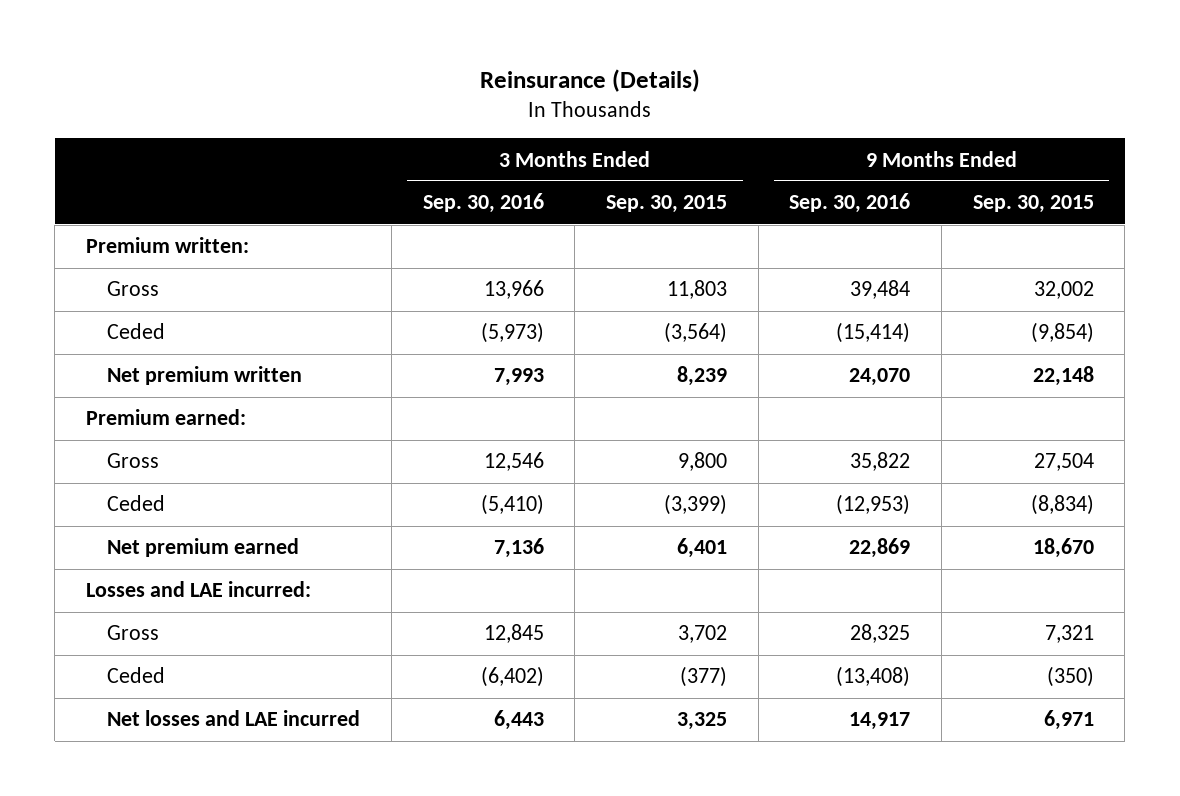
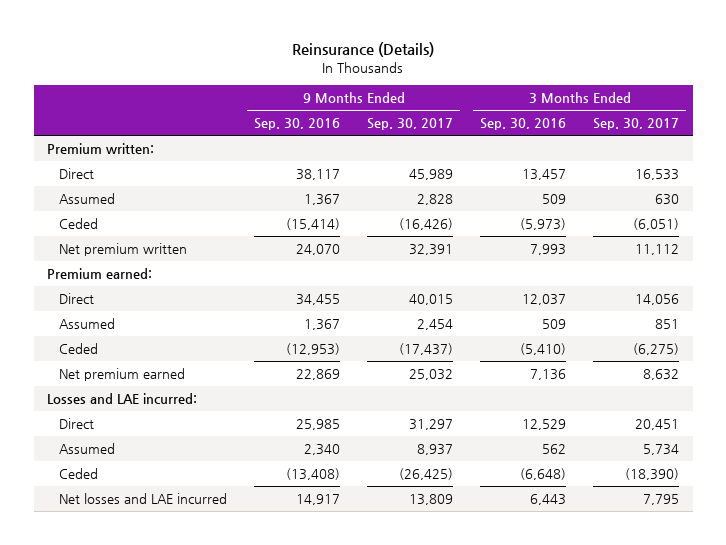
[606,195,728,214] Sep. 30, 2015 -> none
[972,195,1094,214] Sep. 30, 2015 -> none
none -> [367,118,454,131] Sep. 30, 2017
none -> [593,118,680,131] Sep. 30, 2017
[107,281,160,297] Gross -> none
none -> [59,168,95,180] Direct
none -> [59,193,116,205] Assumed
[107,453,160,469] Gross -> none
none -> [59,293,95,305] Direct
none -> [59,318,116,330] Assumed
[107,625,160,641] Gross -> none
none -> [59,418,95,430] Direct
none -> [59,443,116,455] Assumed
[480,666,544,688] (6,402) -> [520,468,567,481] (6,648)

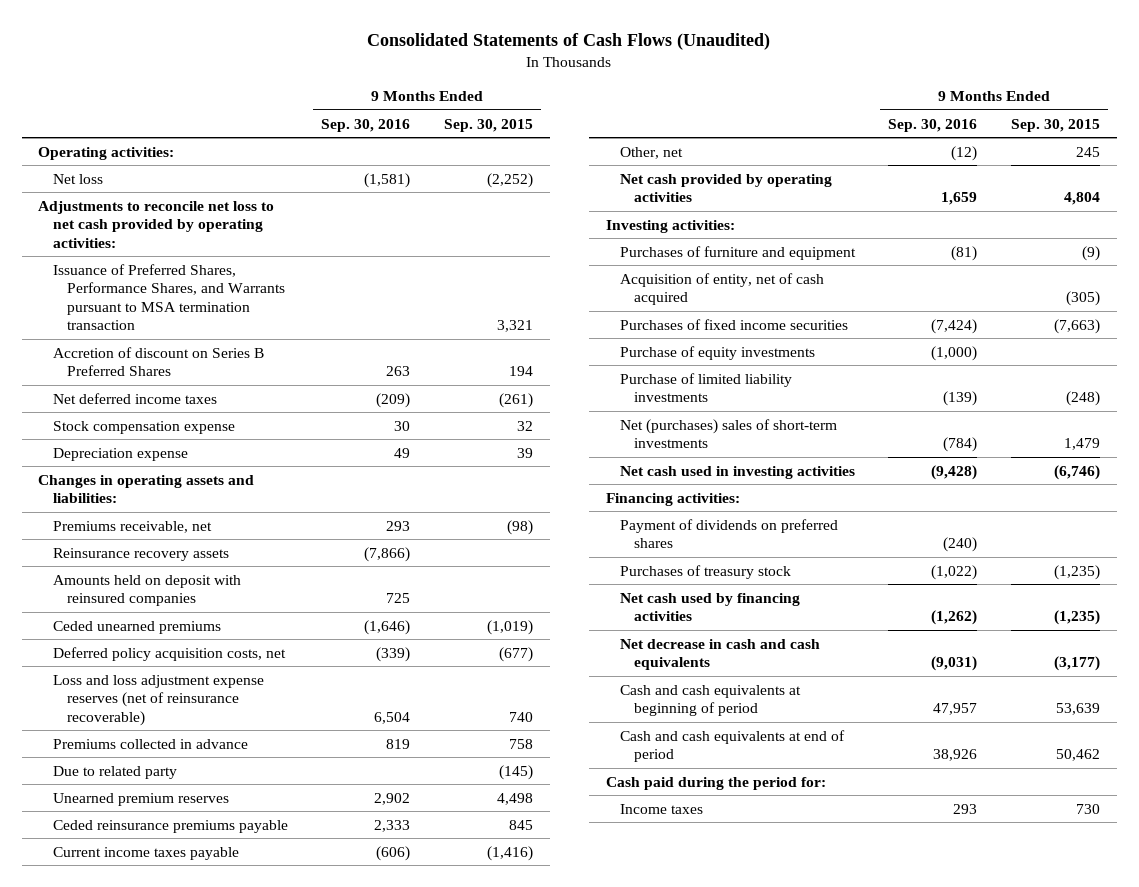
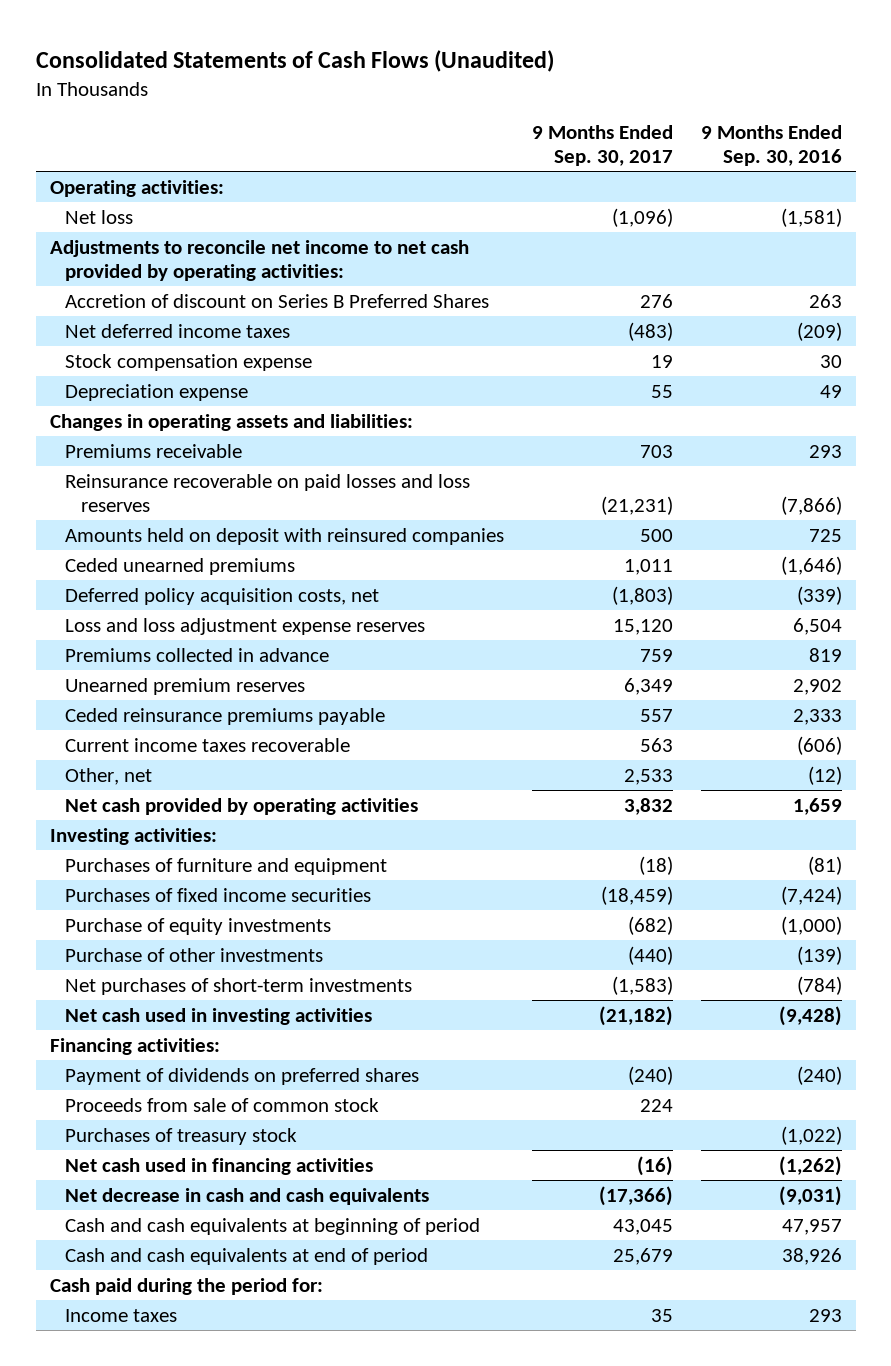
[443,118,533,132] Sep. 30, 2015 -> none
none -> [532,124,674,167] 9 Months Ended Sep. 30, 2017
[52,263,285,331] Issuance of Preferred Shares, Performance Shares, and Warrants pursuant to MSA termination transaction -> none
[38,200,275,248] Adjustments to reconcile net loss to net cash provided by operating activities: -> [49,239,469,281] Adjustments to reconcile net income to net cash provided by operating activities:
[52,520,212,533] Premiums receivable, net -> [65,443,243,458] Premiums receivable
[52,547,229,561] Reinsurance recovery assets -> [65,473,471,512] Reinsurance recoverable on paid losses and loss reserves
[52,674,264,726] Loss and loss adjustment expense reserves (net of reinsurance recoverable) -> [65,617,426,635] Loss and loss adjustment expense reserves
[52,765,177,779] Due to related party -> none
[52,846,239,860] Current income taxes payable -> [65,737,351,752] Current income taxes recoverable
[619,272,824,306] Acquisition of entity, net of cash acquired -> none
[619,372,792,403] Purchase of limited liability investments -> [65,947,324,962] Purchase of other investments
[619,418,837,449] Net (purchases) sales of short-term investments -> [65,977,413,995] Net purchases of short-term investments
none -> [65,1097,380,1112] Proceeds from sale of common stock
[619,592,800,622] Net cash used by financing activities -> [65,1157,374,1175] Net cash used in financing activities

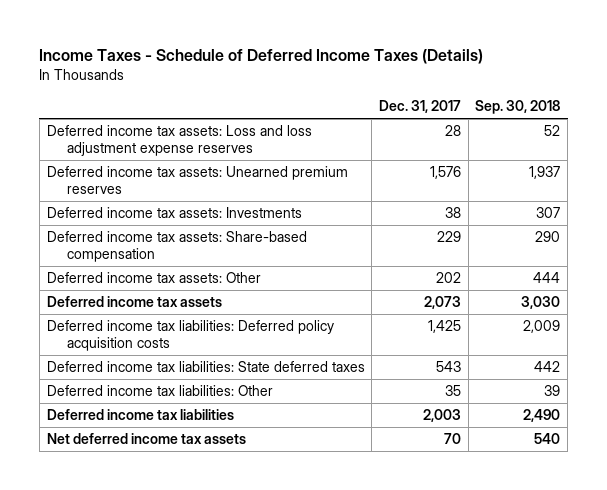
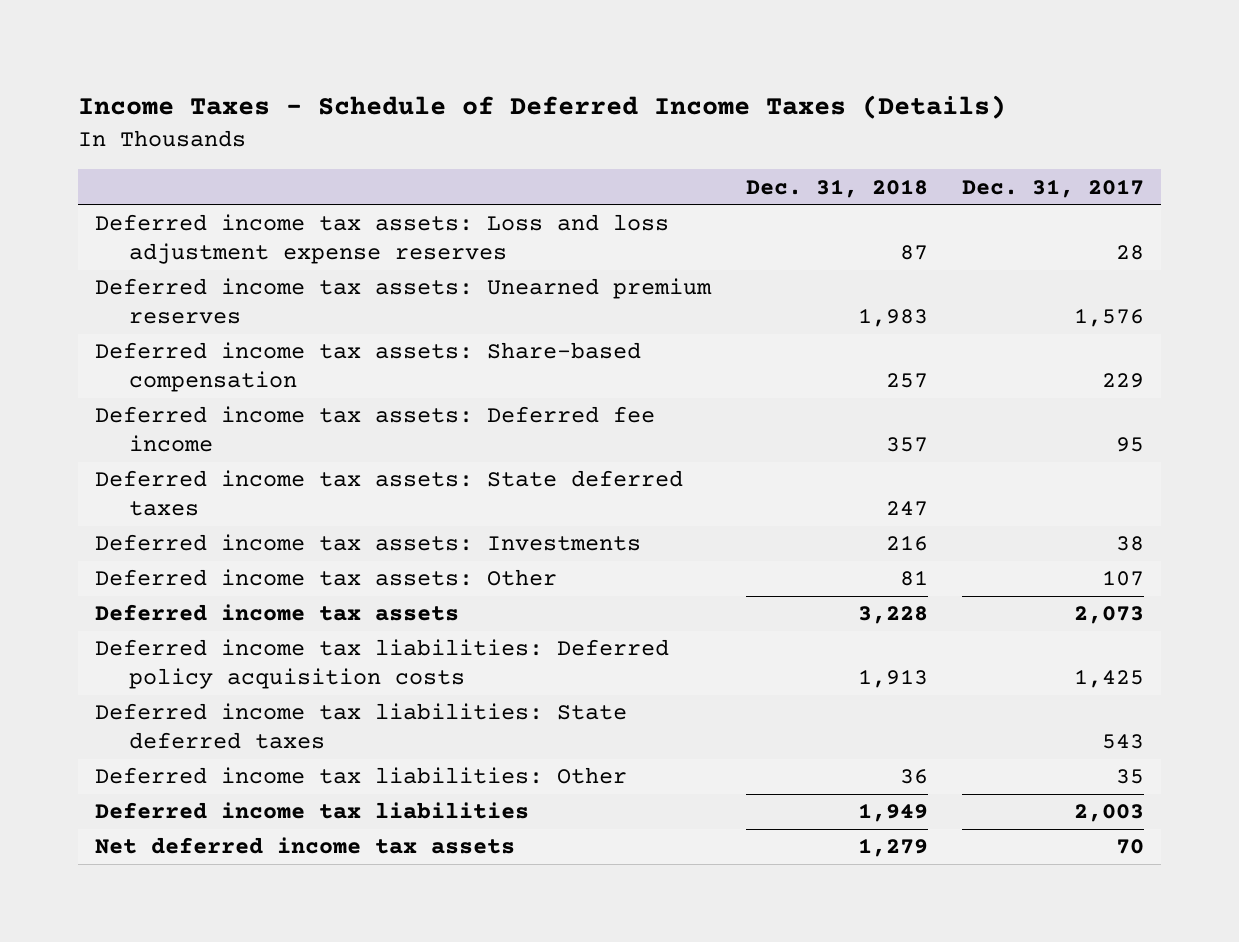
[475,100,561,115] Sep. 30, 2018 -> none
none -> [745,178,928,198] Dec. 31, 2018
none -> [95,406,656,453] Deferred income tax assets: Deferred fee income
none -> [95,470,684,517] Deferred income tax assets: State deferred taxes
[46,207,302,219] Deferred income tax assets: Investments -> [95,534,642,552] Deferred income tax assets: Investments
[435,272,461,284] 202 -> [1102,570,1145,587] 107

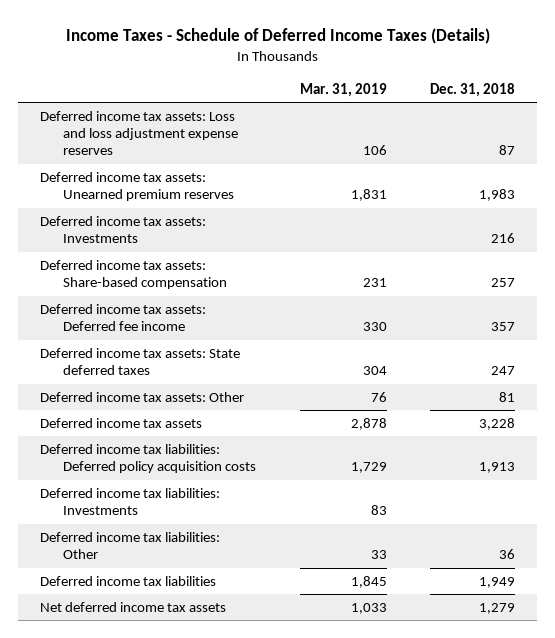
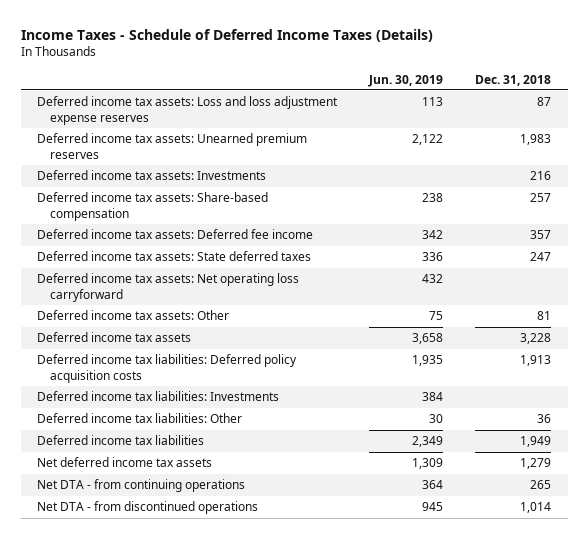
[299,82,387,97] Mar. 31, 2019 -> none
none -> [368,74,444,87] Jun. 30, 2019
none -> [37,273,300,302] Deferred income tax assets: Net operating loss carryforward
none -> [37,479,246,493] Net DTA - from continuing operations
none -> [37,501,259,515] Net DTA - from discontinued operations

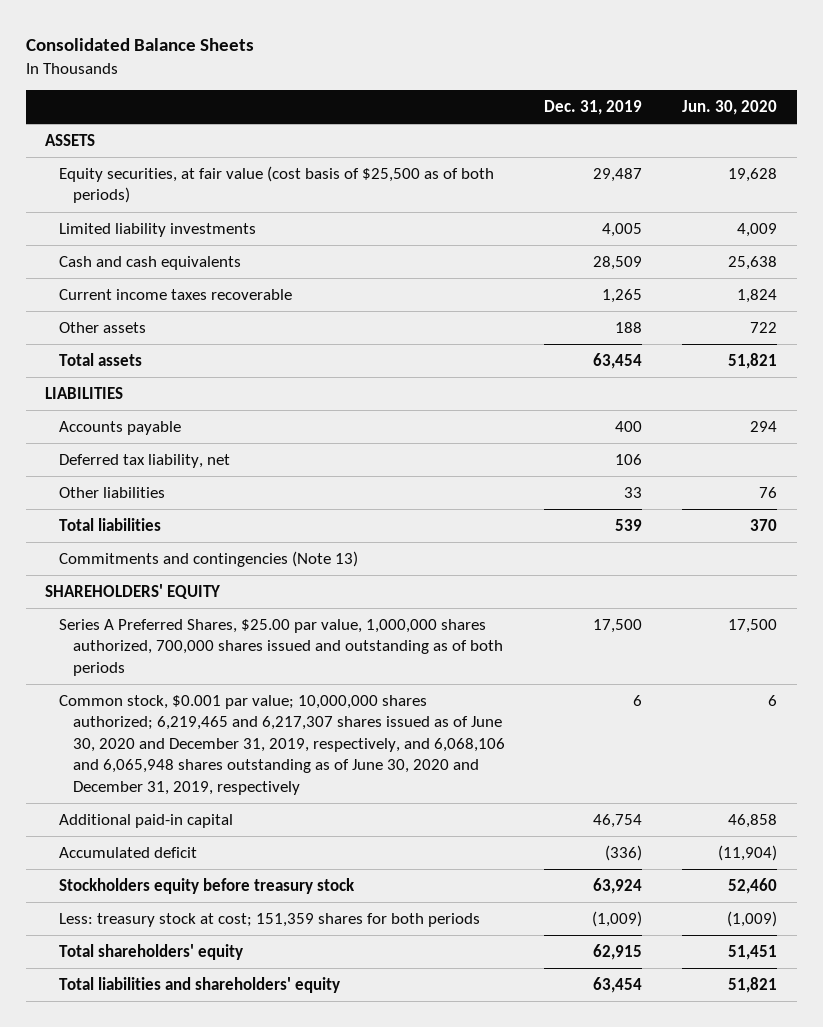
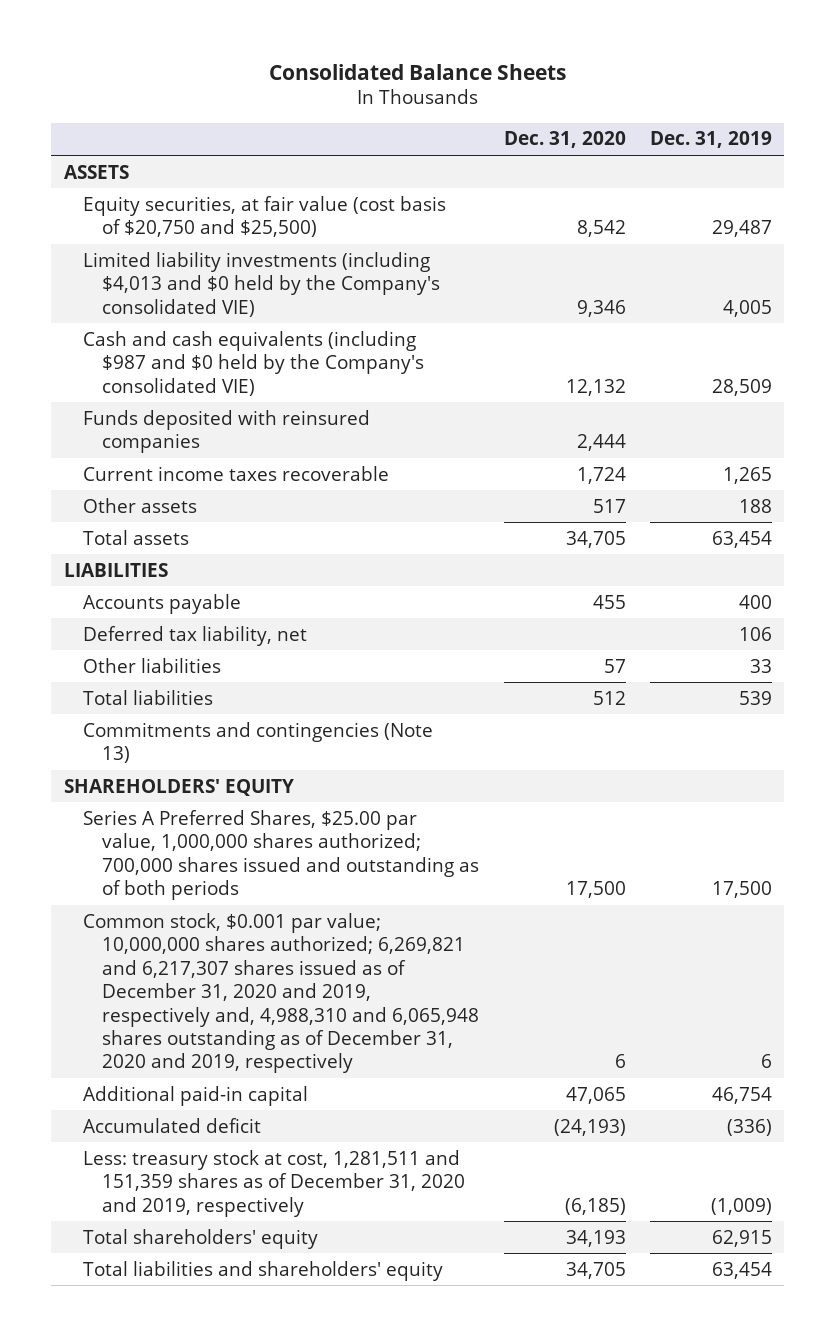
[682,99,778,115] Jun. 30, 2020 -> none
none -> [503,131,626,149] Dec. 31, 2020
[59,222,257,237] Limited liability investments -> none
[59,165,495,204] Equity securities, at fair value (cost basis of $25,500 as of both periods) -> [82,195,446,238] Equity securities, at fair value (cost basis of $20,750 and $25,500)
none -> [82,251,441,317] Limited liability investments (including $4,013 and $0 held by the Company's consolidated VIE)
[59,255,242,270] Cash and cash equivalents -> [82,330,425,396] Cash and cash equivalents (including $987 and $0 held by the Company's consolidated VIE)
none -> [82,409,370,454] Funds deposited with reinsured companies
[59,618,503,676] Series A Preferred Shares, $25.00 par value, 1,000,000 shares authorized, 700,000 shares issued and outstanding as of both periods -> [82,809,480,901] Series A Preferred Shares, $25.00 par value, 1,000,000 shares authorized; 700,000 shares issued and outstanding as of both periods
[59,694,505,795] Common stock, $0.001 par value; 10,000,000 shares authorized; 6,219,465 and 6,217,307 shares issued as of June 30, 2020 and December 31, 2019, respectively, and 6,068,106 and 6,065,948 shares outstanding as of June 30, 2020 and December 31, 2019, respectively -> [82,912,480,1074] Common stock, $0.001 par value; 10,000,000 shares authorized; 6,269,821 and 6,217,307 shares issued as of December 31, 2020 and 2019, respectively and, 4,988,310 and 6,065,948 shares outstanding as of December 31, 2020 and 2019, respectively
[59,877,356,894] Stockholders equity before treasury stock -> none
[59,912,481,927] Less: treasury stock at cost; 151,359 shares for both periods -> [82,1149,466,1217] Less: treasury stock at cost, 1,281,511 and 151,359 shares as of December 31, 2020 and 2019, respectively

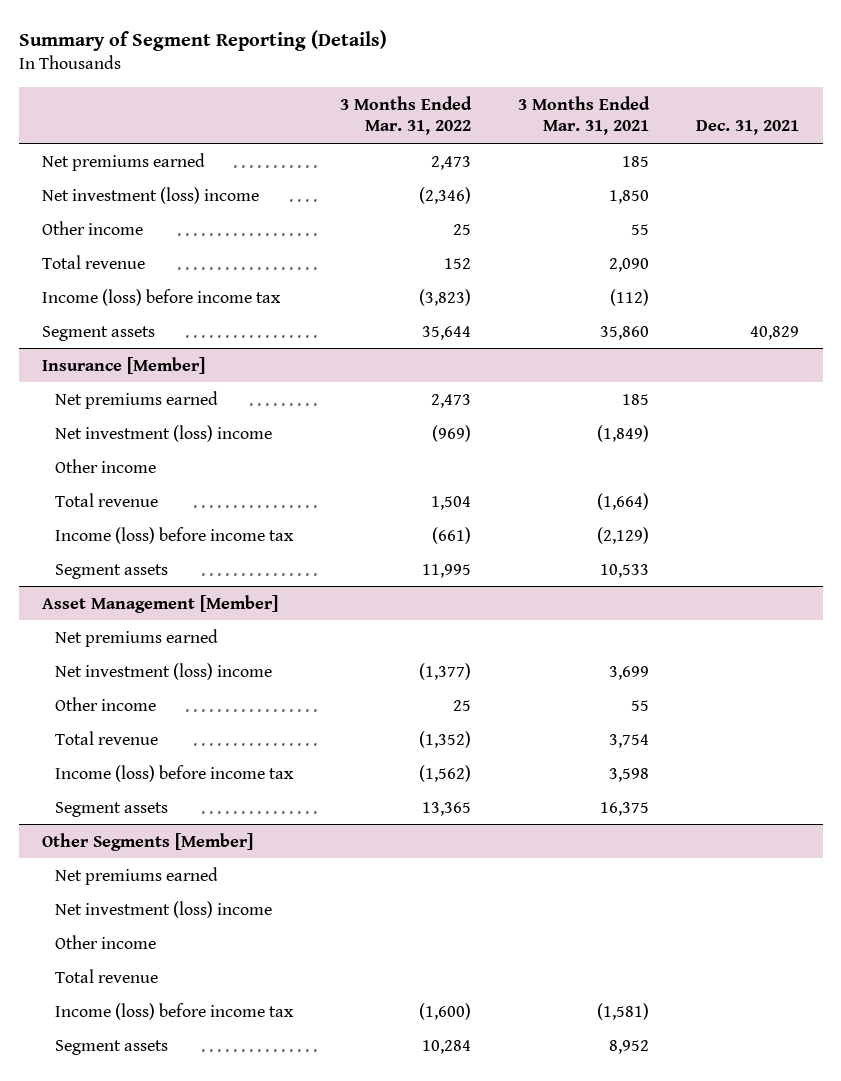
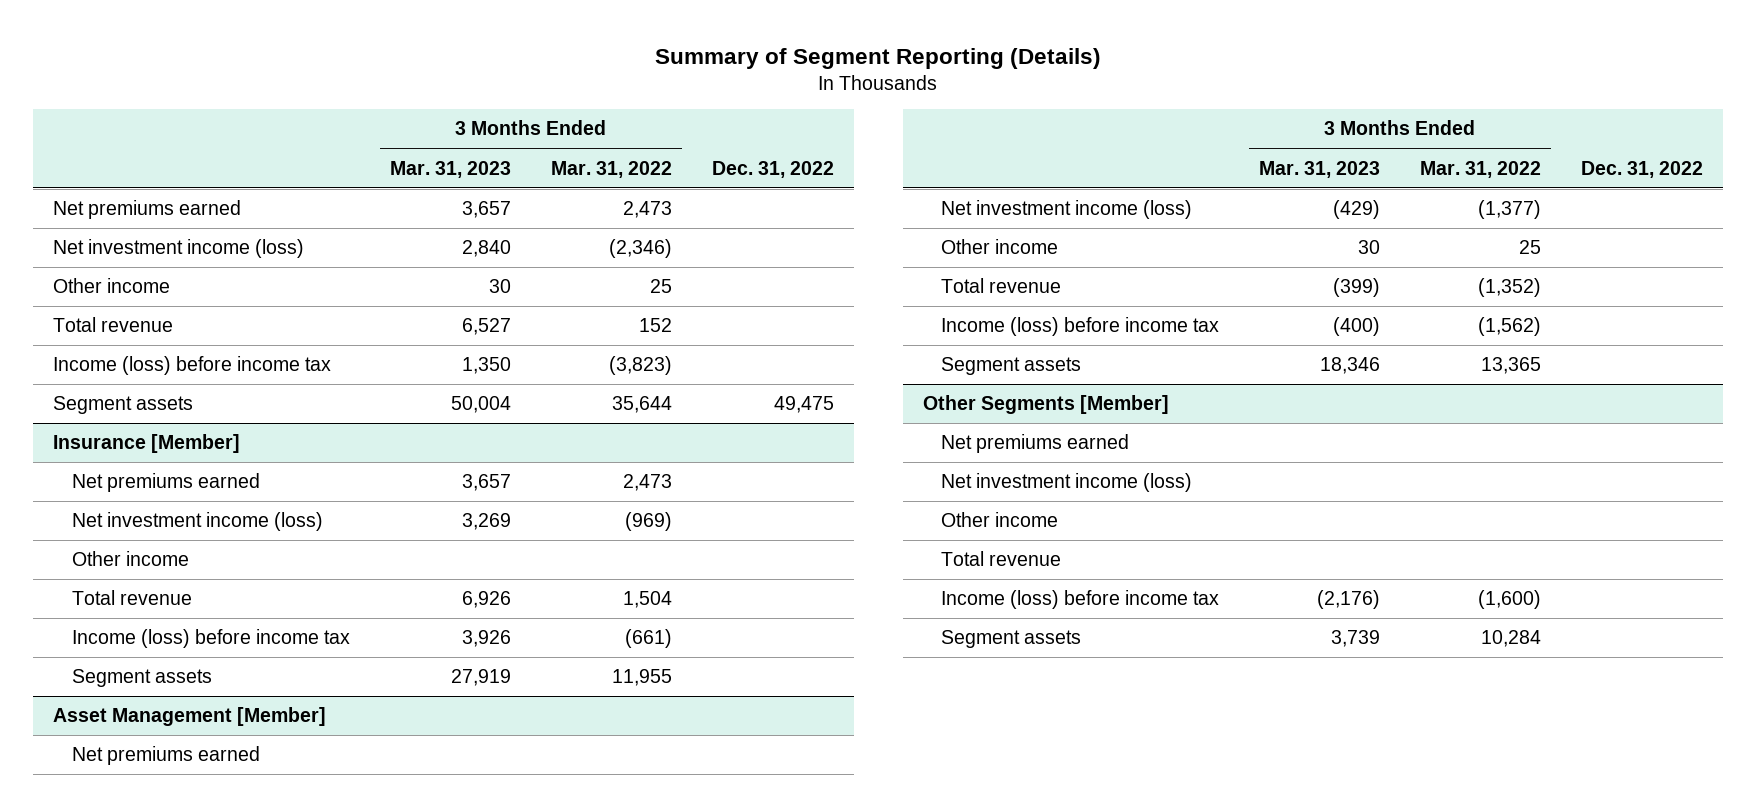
[518,95,651,136] 3 Months Ended Mar. 31, 2021 -> none
[696,120,800,136] Dec. 31, 2021 -> none
none -> [390,160,512,178] Mar. 31, 2023
none -> [712,160,835,178] Dec. 31, 2022
[42,186,260,204] Net investment (loss) income -> [53,239,305,259] Net investment income (loss)
[55,424,273,442] Net investment (loss) income -> [72,512,324,532] Net investment income (loss)
[422,563,472,578] 11,995 -> [612,669,673,687] 11,955
[55,662,273,680] Net investment (loss) income -> [941,200,1193,220] Net investment income (loss)
[55,900,273,918] Net investment (loss) income -> [941,473,1193,493] Net investment income (loss)

